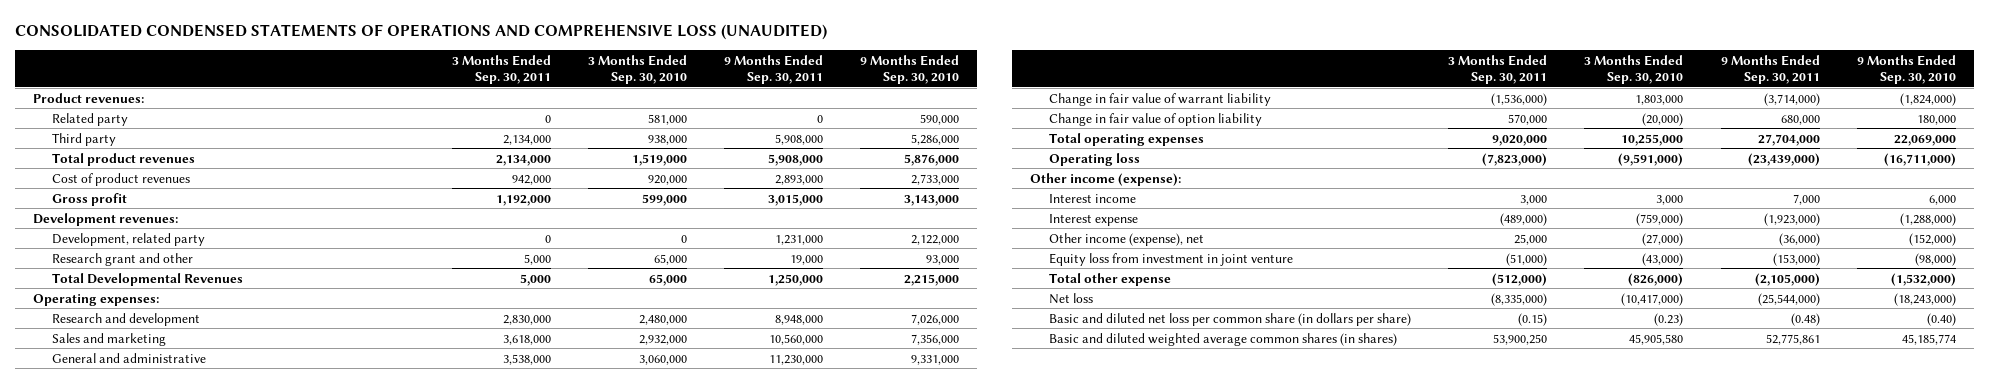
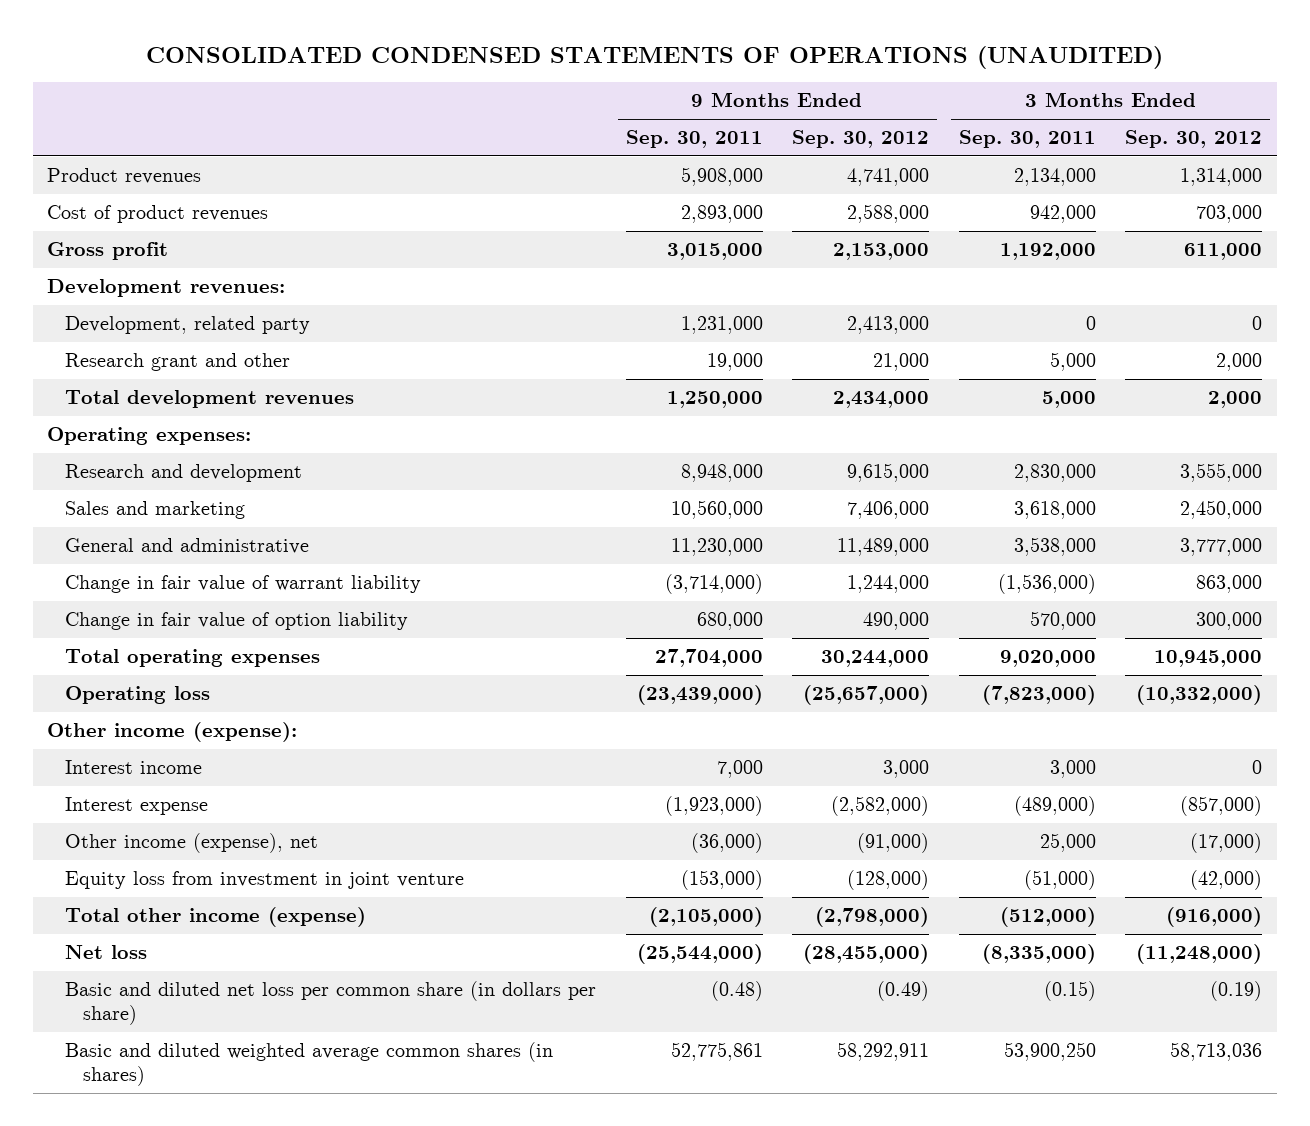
[14,24,827,41] CONSOLIDATED CONDENSED STATEMENTS OF OPERATIONS AND COMPREHENSIVE LOSS (UNAUDITED) -> [145,45,1163,69] CONSOLIDATED CONDENSED STATEMENTS OF OPERATIONS (UNAUDITED)
[587,54,687,84] 3 Months Ended Sep. 30, 2010 -> none
[859,54,959,84] 9 Months Ended Sep. 30, 2010 -> none
none -> [792,130,930,149] Sep. 30, 2012
none -> [1125,130,1263,149] Sep. 30, 2012
[33,92,145,103] Product revenues: -> none
[52,112,129,126] Related party -> none
[52,152,196,166] Total product revenues -> none
[52,132,117,146] Third party -> [47,168,202,185] Product revenues
[52,272,244,286] Total Developmental Revenues -> [65,390,355,409] Total development revenues
[1049,272,1172,286] Total other expense -> [65,907,367,928] Total other income (expense)

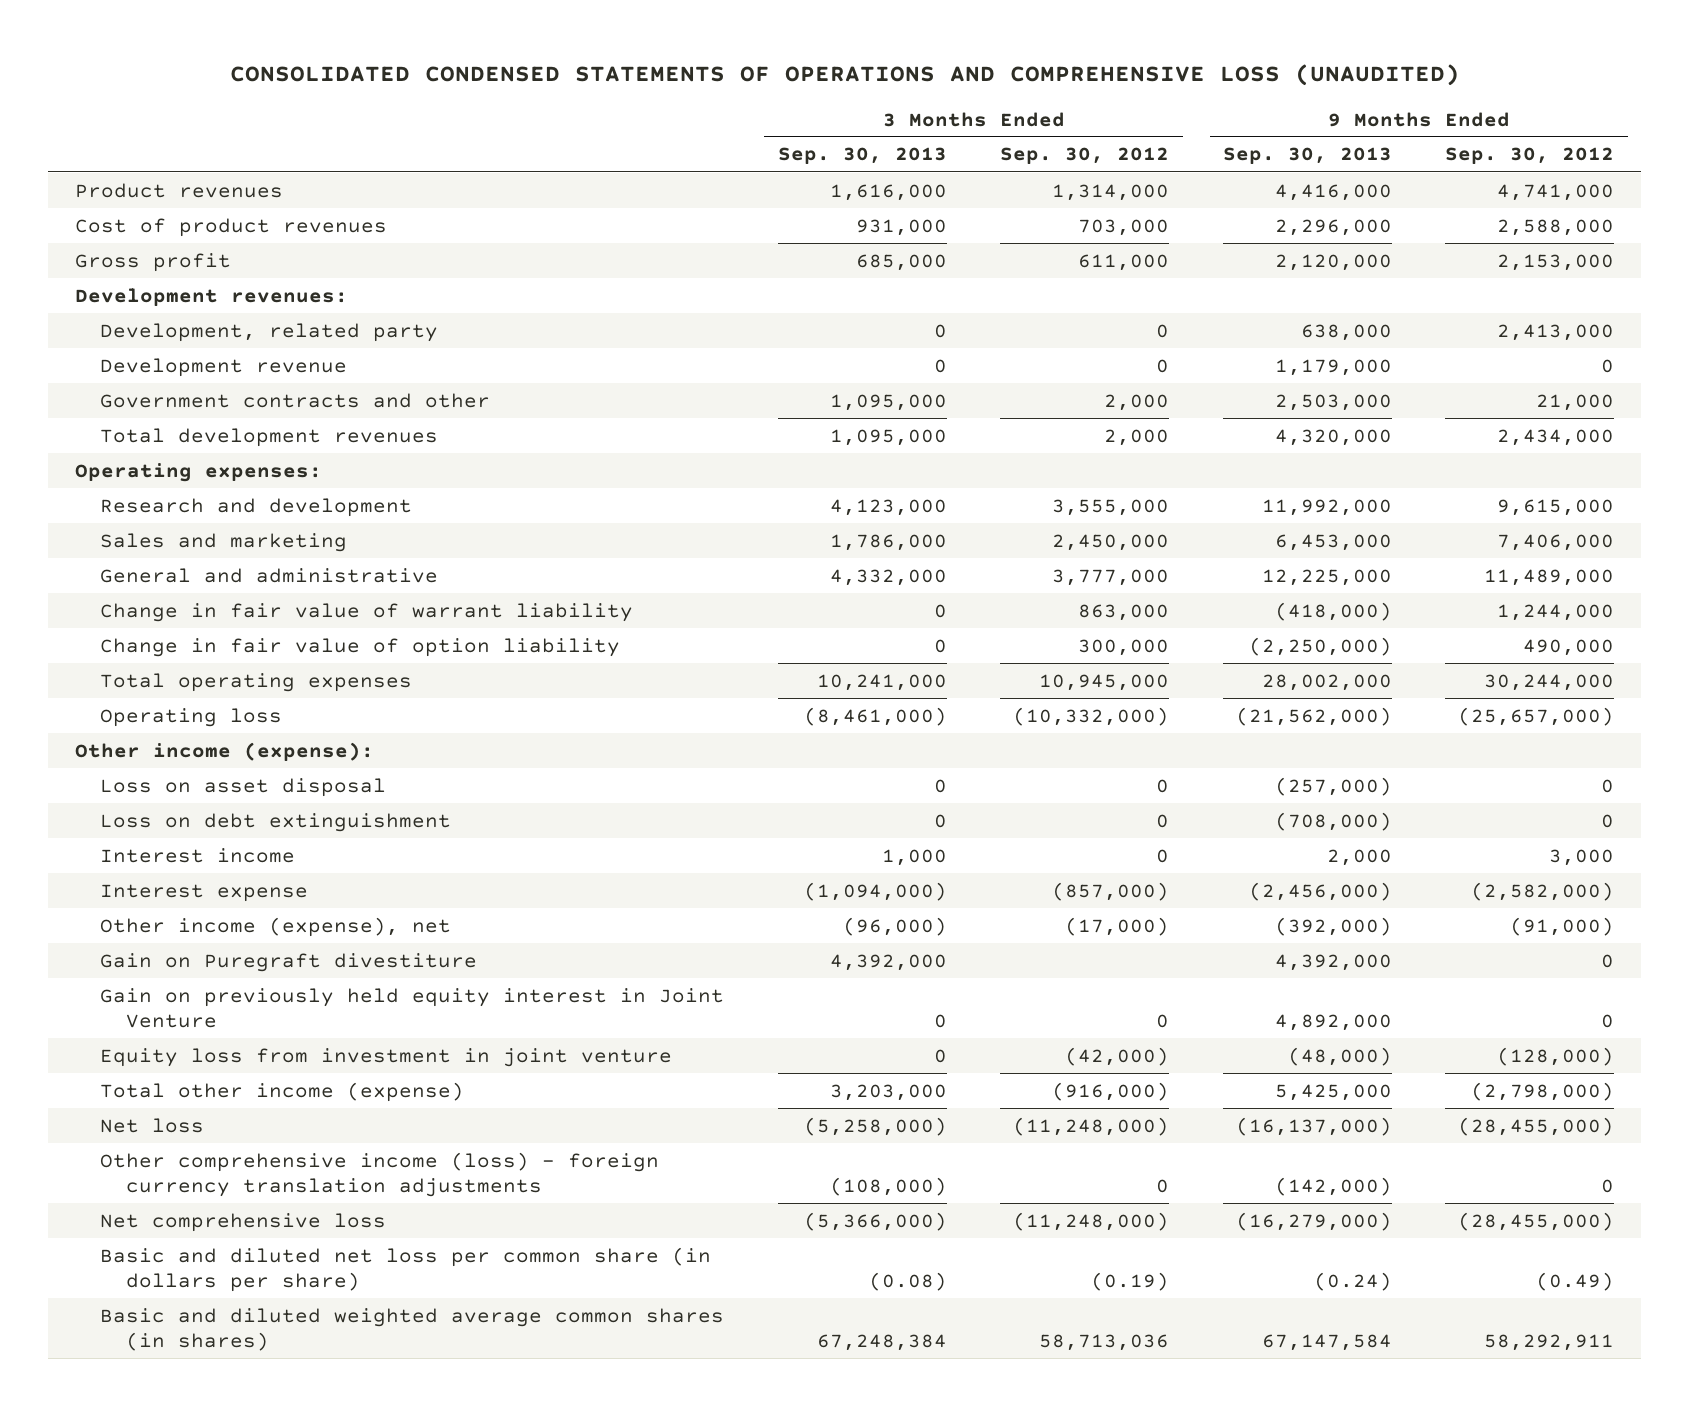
[145,45,1163,69] CONSOLIDATED CONDENSED STATEMENTS OF OPERATIONS (UNAUDITED) -> [229,63,1460,86] CONSOLIDATED CONDENSED STATEMENTS OF OPERATIONS AND COMPREHENSIVE LOSS (UNAUDITED)
[625,130,763,149] Sep. 30, 2011 -> none
[958,130,1096,149] Sep. 30, 2011 -> none
none -> [777,147,947,165] Sep. 30, 2013
none -> [1222,147,1392,165] Sep. 30, 2013
none -> [100,357,348,377] Development revenue
[65,353,291,372] Research grant and other -> [100,392,491,408] Government contracts and other
none -> [100,777,387,797] Loss on asset disposal
none -> [100,812,452,832] Loss on debt extinguishment
none -> [100,952,478,972] Gain on Puregraft divestiture
none -> [100,987,725,1028] Gain on previously held equity interest in Joint Venture
none -> [100,1151,660,1197] Other comprehensive income (loss) - foreign currency translation adjustments
none -> [100,1212,387,1232] Net comprehensive loss

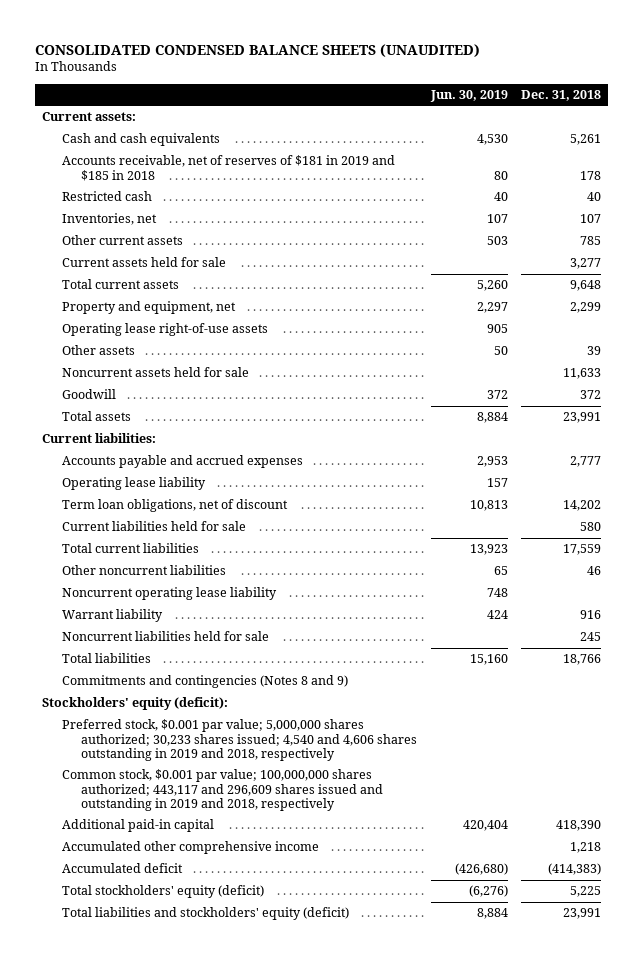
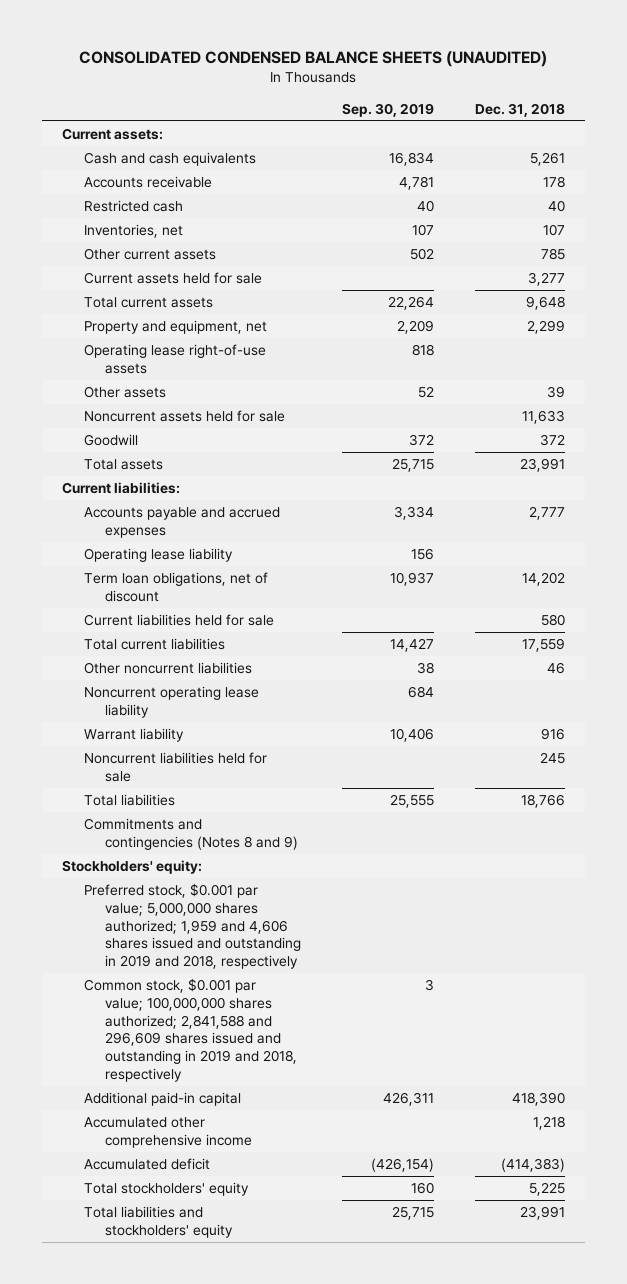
[429,90,508,103] Jun. 30, 2019 -> none
none -> [342,102,435,117] Sep. 30, 2019
[61,155,395,181] Accounts receivable, net of reserves of $181 in 2019 and $185 in 2018 -> [83,176,212,189] Accounts receivable
[42,697,229,711] Stockholders' equity (deficit): -> [61,860,202,875] Stockholders' equity:
[61,719,418,761] Preferred stock, $0.001 par value; 5,000,000 shares authorized; 30,233 shares issued; 4,540 and 4,606 shares outstanding in 2019 and 2018, respectively -> [83,883,302,970] Preferred stock, $0.001 par value; 5,000,000 shares authorized; 1,959 and 4,606 shares issued and outstanding in 2019 and 2018, respectively
[61,769,384,811] Common stock, $0.001 par value; 100,000,000 shares authorized; 443,117 and 296,609 shares issued and outstanding in 2019 and 2018, respectively -> [83,978,298,1082] Common stock, $0.001 par value; 100,000,000 shares authorized; 2,841,588 and 296,609 shares issued and outstanding in 2019 and 2018, respectively
[61,885,264,899] Total stockholders' equity (deficit) -> [83,1182,249,1197] Total stockholders' equity
[61,907,349,921] Total liabilities and stockholders' equity (deficit) -> [83,1206,234,1238] Total liabilities and stockholders' equity

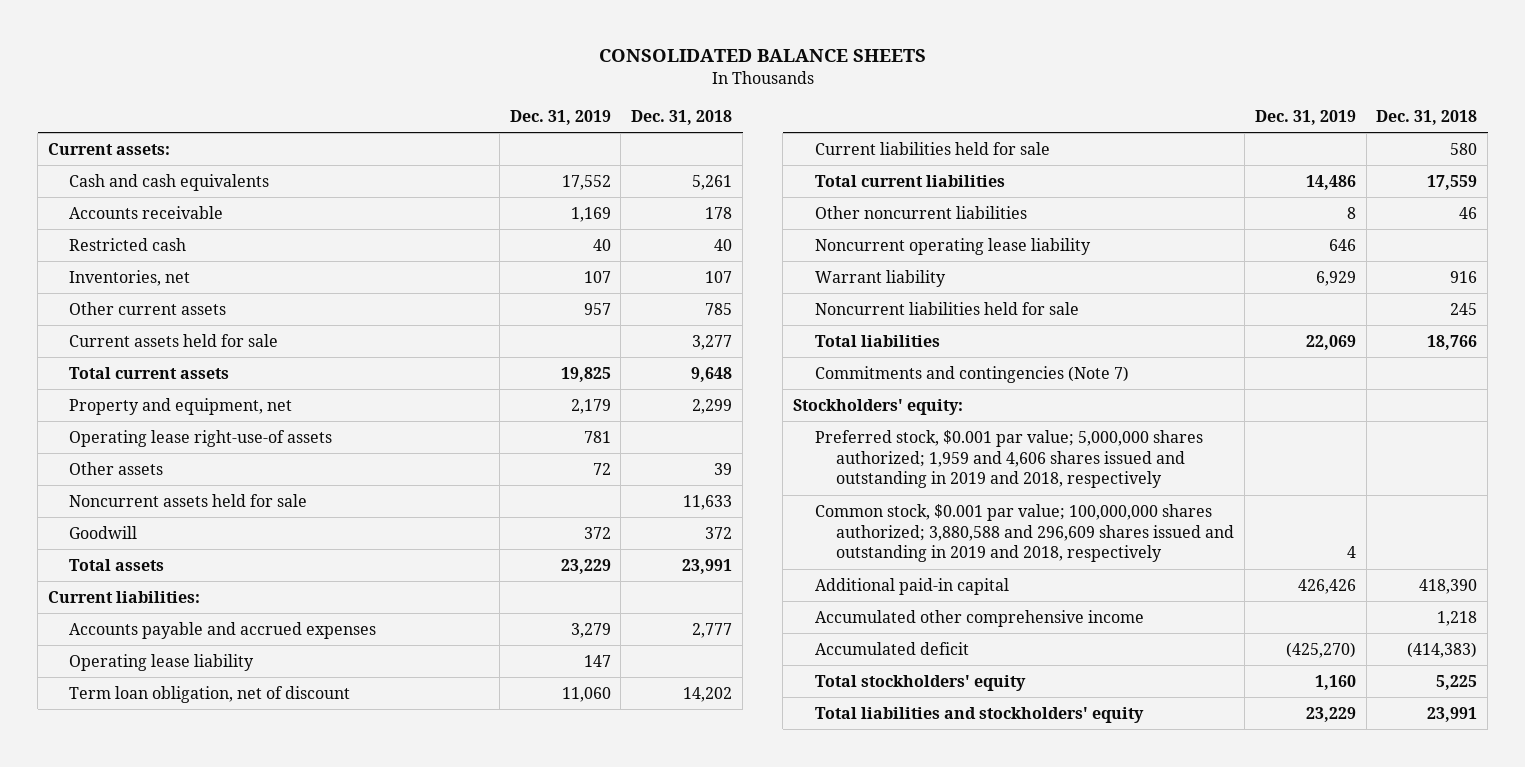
[79,51,548,68] CONSOLIDATED CONDENSED BALANCE SHEETS (UNAUDITED) -> [598,49,926,63] CONSOLIDATED BALANCE SHEETS
[342,102,435,117] Sep. 30, 2019 -> none
none -> [509,109,611,125] Dec. 31, 2019
[83,344,266,374] Operating lease right-of-use assets -> [69,429,333,447] Operating lease right-use-of assets
[83,572,268,602] Term loan obligations, net of discount -> [69,685,351,703] Term loan obligation, net of discount
[83,818,299,850] Commitments and contingencies (Notes 8 and 9) -> [814,365,1129,383] Commitments and contingencies (Note 7)
[83,978,298,1082] Common stock, $0.001 par value; 100,000,000 shares authorized; 2,841,588 and 296,609 shares issued and outstanding in 2019 and 2018, respectively -> [814,503,1235,563] Common stock, $0.001 par value; 100,000,000 shares authorized; 3,880,588 and 296,609 shares issued and outstanding in 2019 and 2018, respectively

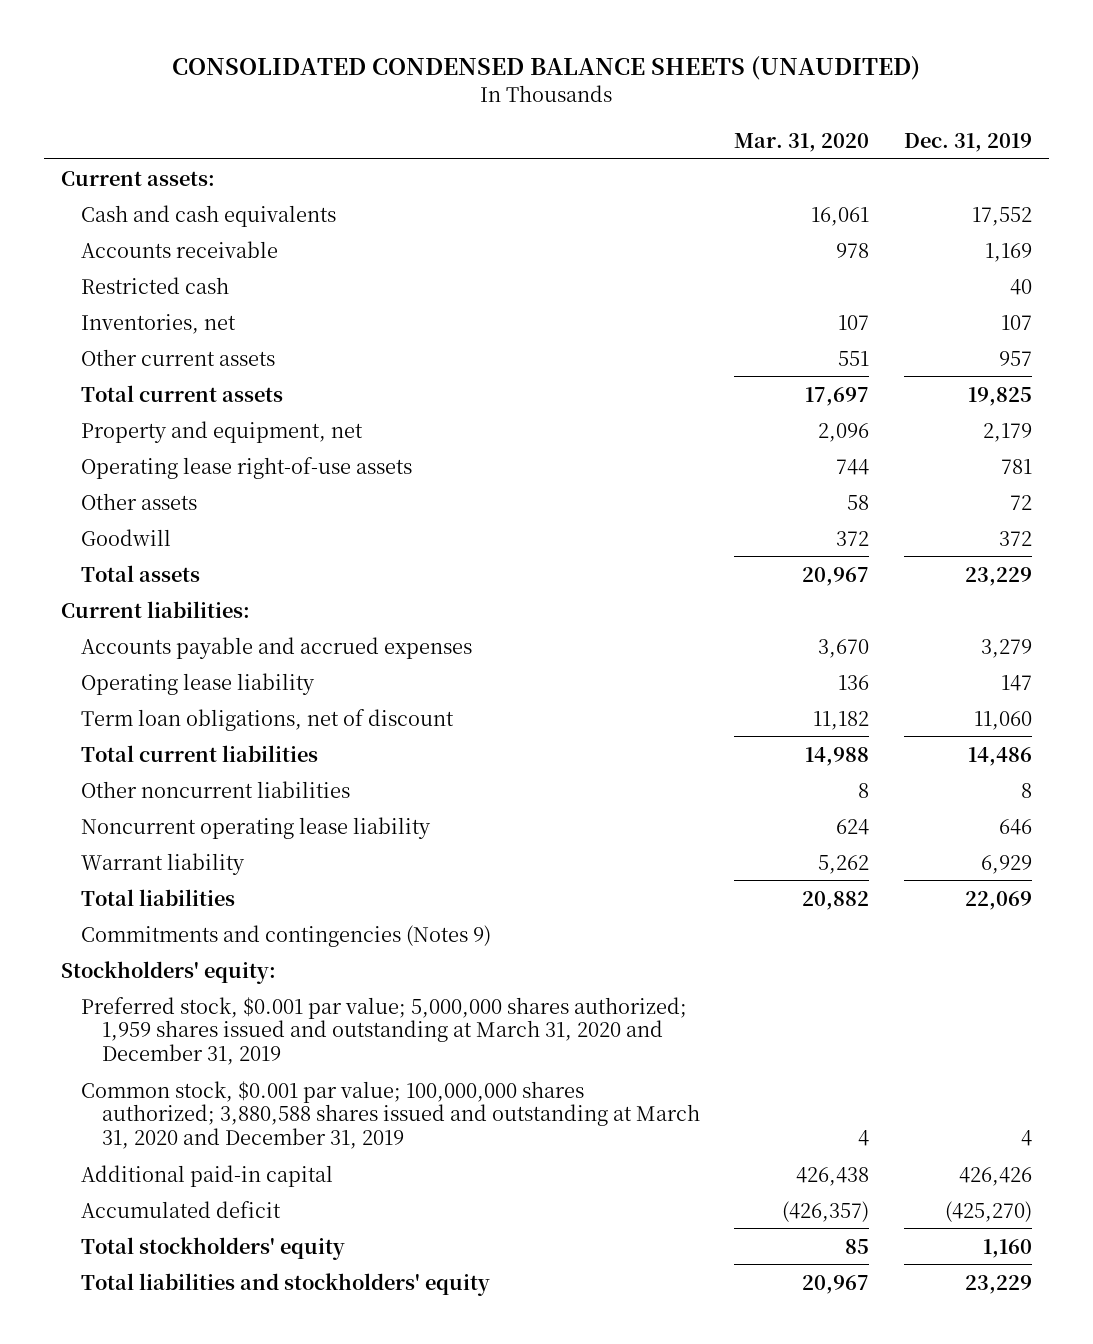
[598,49,926,63] CONSOLIDATED BALANCE SHEETS -> [172,56,921,81] CONSOLIDATED CONDENSED BALANCE SHEETS (UNAUDITED)
[631,109,733,125] Dec. 31, 2018 -> none
none -> [734,133,870,153] Mar. 31, 2020
[69,333,279,347] Current assets held for sale -> none
[69,429,333,447] Operating lease right-use-of assets -> [81,456,413,479] Operating lease right-of-use assets
[69,493,308,507] Noncurrent assets held for sale -> none
[814,141,1050,155] Current liabilities held for sale -> none
[69,685,351,703] Term loan obligation, net of discount -> [81,708,455,731] Term loan obligations, net of discount
[814,301,1079,315] Noncurrent liabilities held for sale -> none
[814,365,1129,383] Commitments and contingencies (Note 7) -> [81,924,492,947] Commitments and contingencies (Notes 9)
[814,429,1203,489] Preferred stock, $0.001 par value; 5,000,000 shares authorized; 1,959 and 4,606 shares issued and outstanding in 2019 and 2018, respectively -> [81,996,688,1066] Preferred stock, $0.001 par value; 5,000,000 shares authorized; 1,959 shares issued and outstanding at March 31, 2020 and December 31, 2019
[814,503,1235,563] Common stock, $0.001 par value; 100,000,000 shares authorized; 3,880,588 and 296,609 shares issued and outstanding in 2019 and 2018, respectively -> [81,1080,700,1150] Common stock, $0.001 par value; 100,000,000 shares authorized; 3,880,588 shares issued and outstanding at March 31, 2020 and December 31, 2019
[814,609,1144,627] Accumulated other comprehensive income -> none

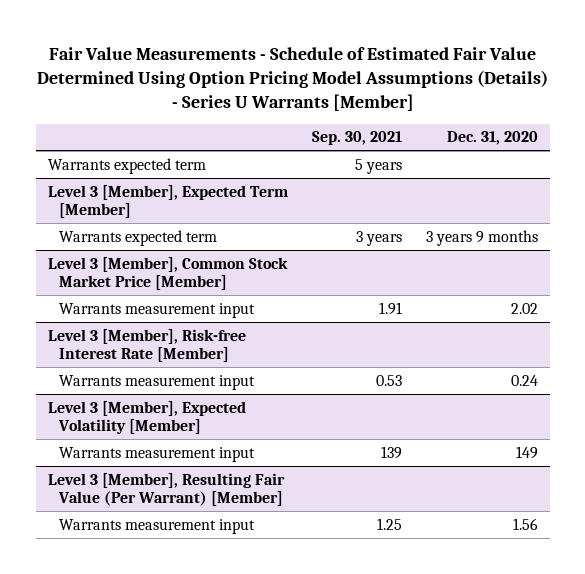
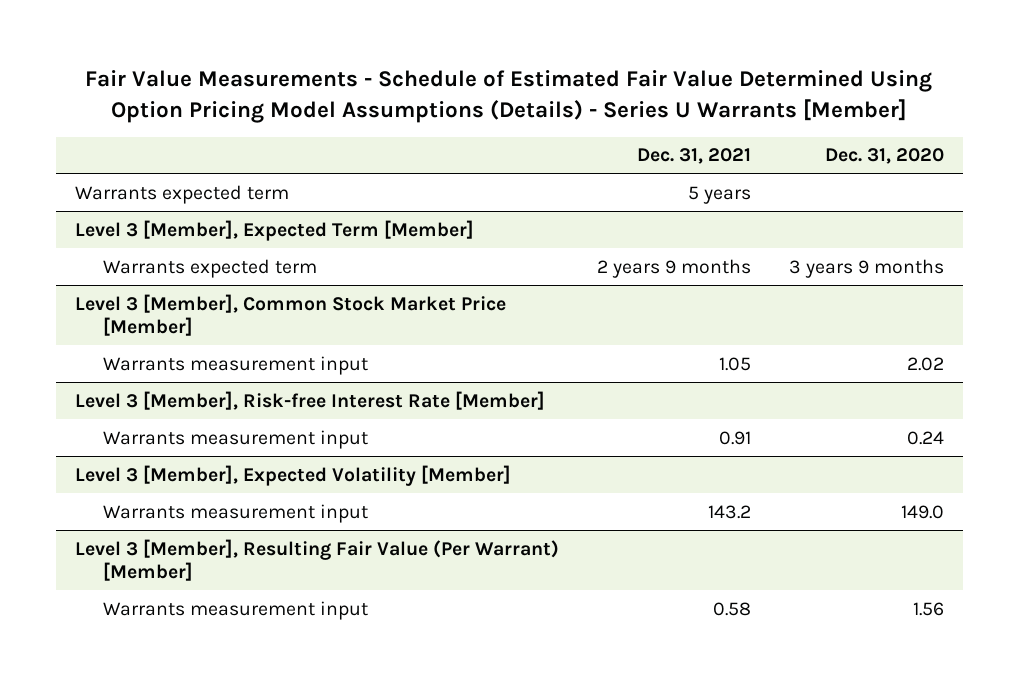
[311,131,402,146] Sep. 30, 2021 -> none
none -> [636,148,751,165] Dec. 31, 2021
[515,445,538,459] 149 -> [901,504,945,519] 149.0

